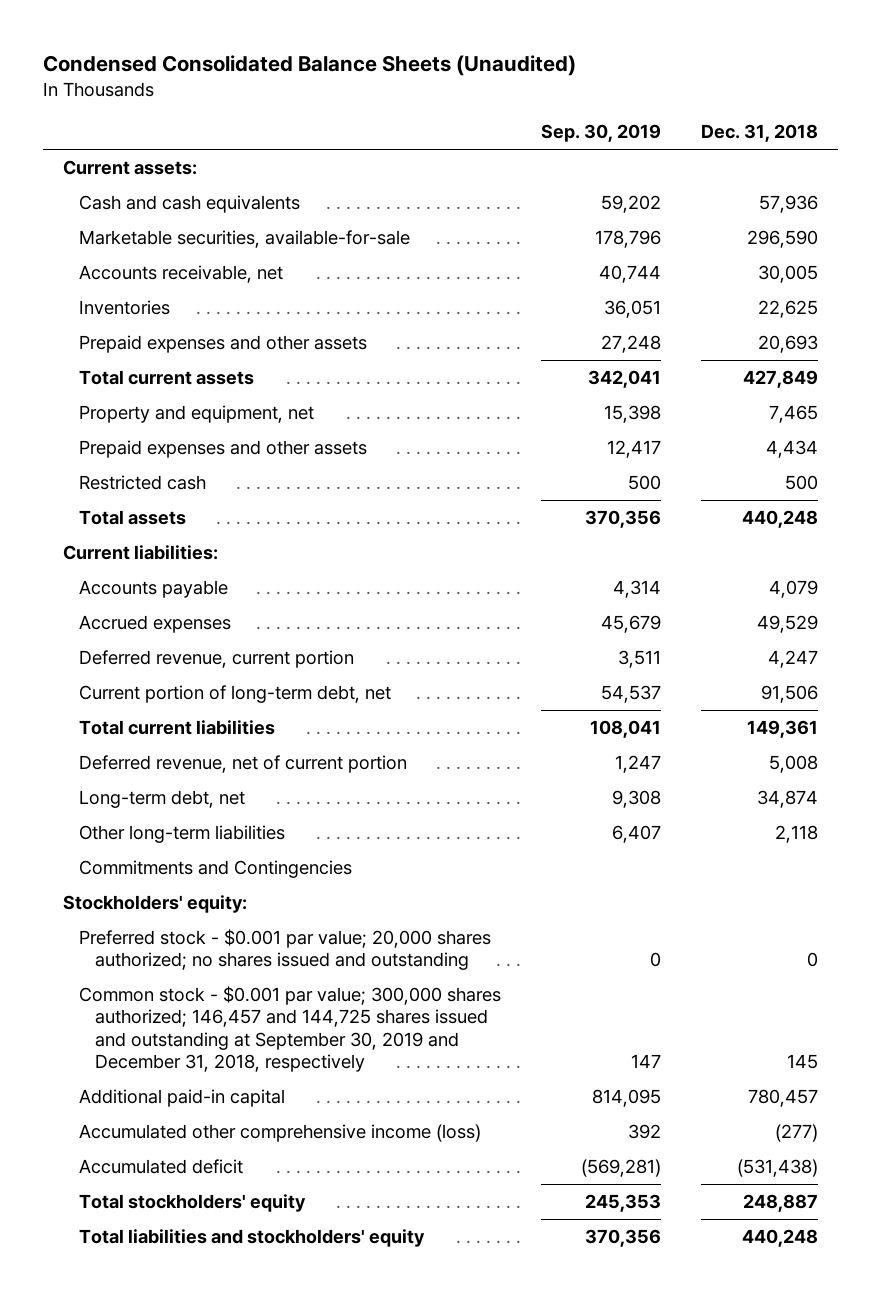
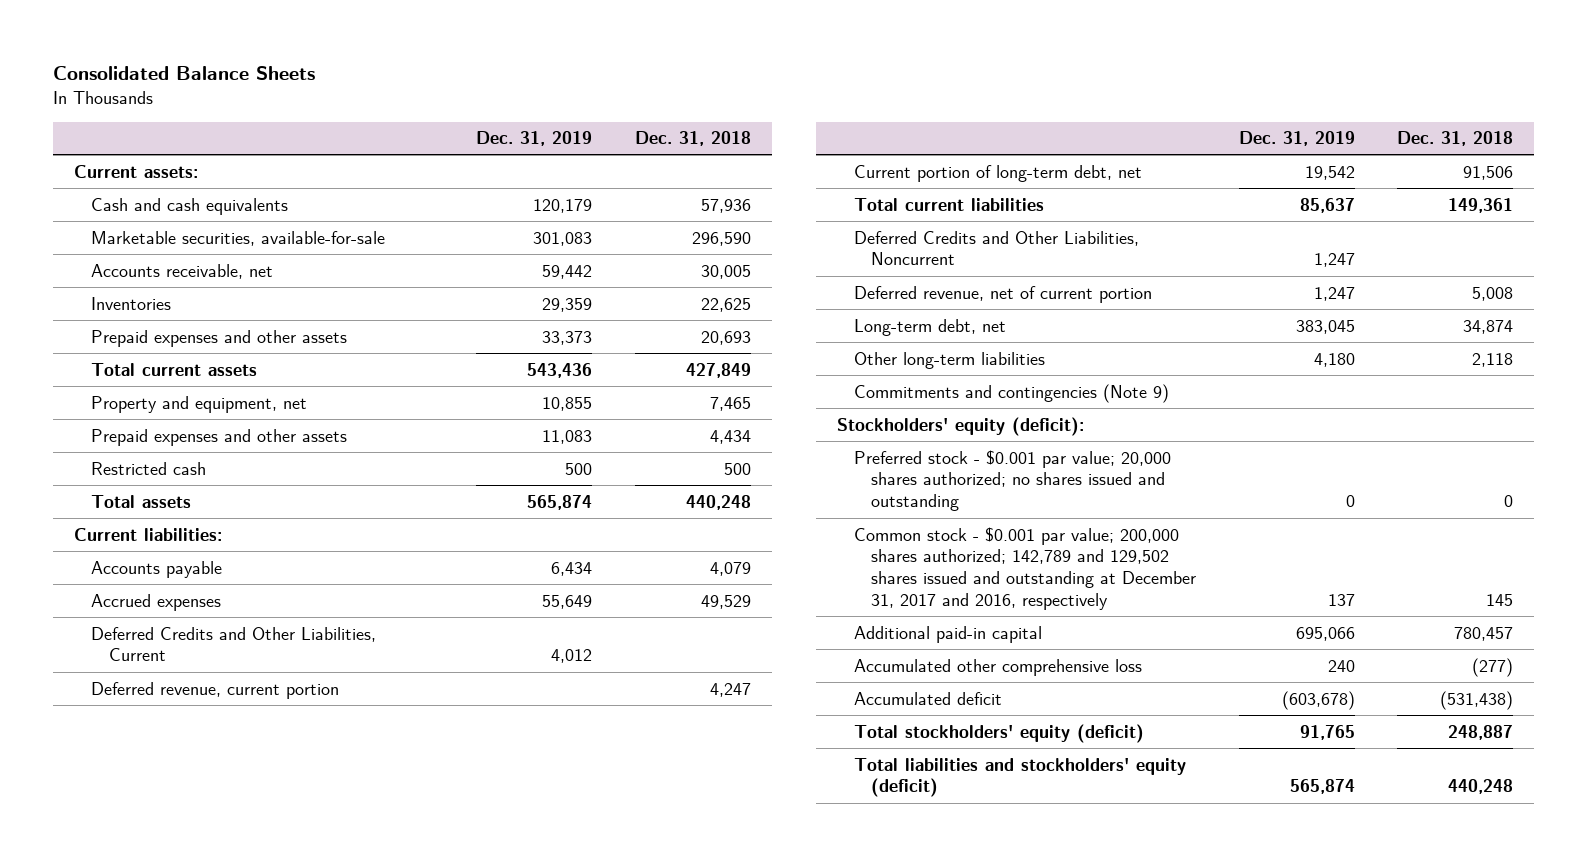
[42,55,576,77] Condensed Consolidated Balance Sheets (Unaudited) -> [53,66,316,81] Consolidated Balance Sheets
[541,124,662,143] Sep. 30, 2019 -> none
none -> [476,131,593,147] Dec. 31, 2019
none -> [91,626,377,662] Deferred Credits and Other Liabilities, Current
none -> [853,230,1139,266] Deferred Credits and Other Liabilities, Noncurrent
[78,859,352,878] Commitments and Contingencies -> [853,383,1169,403] Commitments and contingencies (Note 9)
[62,894,247,913] Stockholders' equity: -> [836,416,1084,436] Stockholders' equity (deficit):
[78,985,501,1072] Common stock - $0.001 par value; 300,000 shares authorized; 146,457 and 144,725 shares issued and outstanding at September 30, 2019 and December 31, 2018, respectively -> [853,526,1197,611] Common stock - $0.001 par value; 200,000 shares authorized; 142,789 and 129,502 shares issued and outstanding at December 31, 2017 and 2016, respectively
[78,1123,481,1142] Accumulated other comprehensive income (loss) -> [853,658,1142,676] Accumulated other comprehensive loss
[78,1193,306,1212] Total stockholders' equity -> [853,723,1144,743] Total stockholders' equity (deficit)
[78,1228,425,1247] Total liabilities and stockholders' equity -> [853,757,1186,798] Total liabilities and stockholders' equity (deficit)

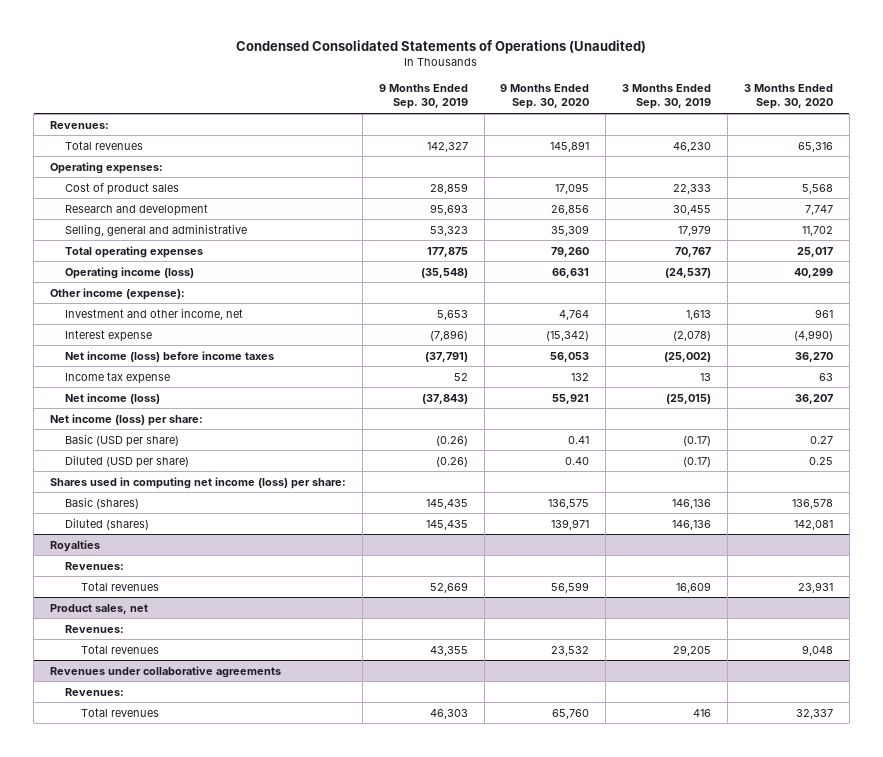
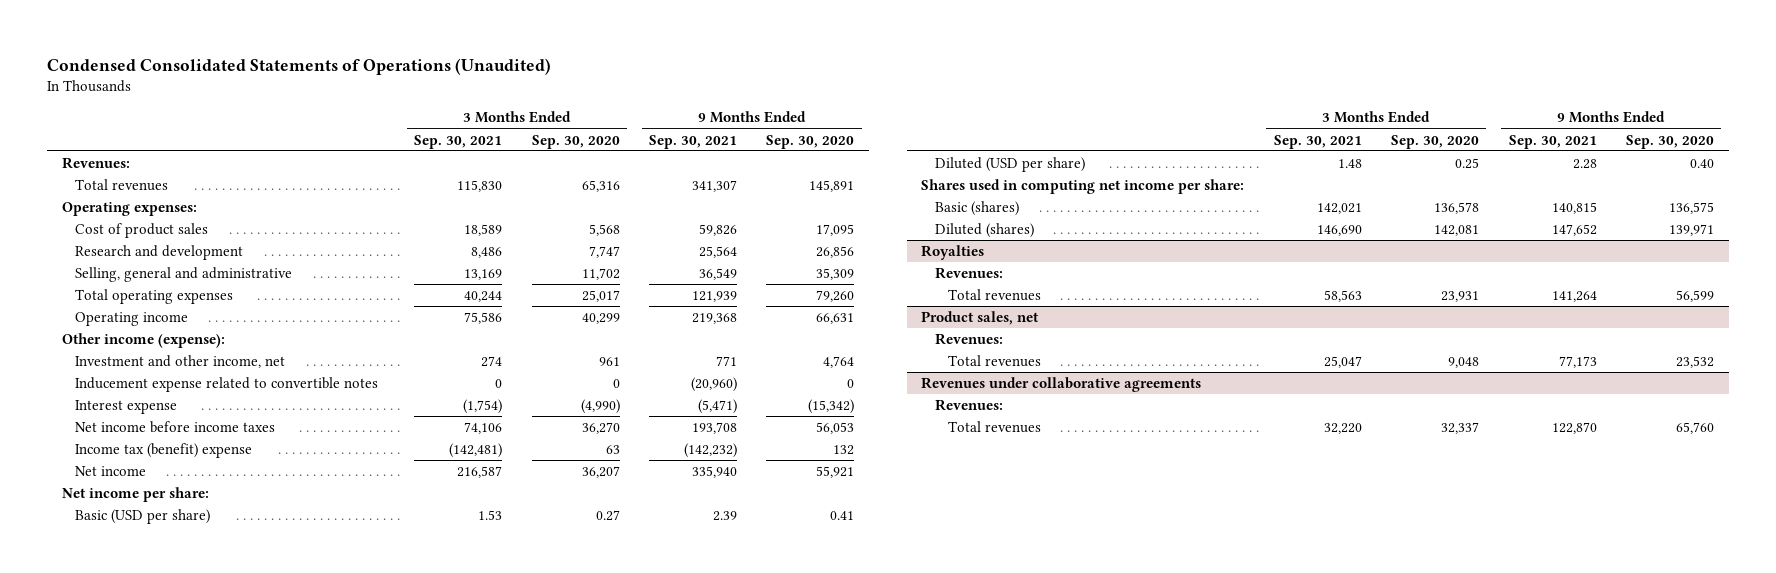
[378,84,468,110] 9 Months Ended Sep. 30, 2019 -> none
[622,84,712,110] 3 Months Ended Sep. 30, 2019 -> none
none -> [414,134,503,149] Sep. 30, 2021
none -> [649,134,738,149] Sep. 30, 2021
[65,266,195,279] Operating income (loss) -> [75,312,189,327] Operating income
none -> [75,377,379,393] Inducement expense related to convertible notes
[65,350,275,362] Net income (loss) before income taxes -> [75,421,276,434] Net income before income taxes
[65,371,171,384] Income tax expense -> [75,443,253,459] Income tax (benefit) expense
[65,392,161,404] Net income (loss) -> [75,466,147,477] Net income
[50,413,204,426] Net income (loss) per share: -> [61,487,209,503] Net income per share:
[50,476,347,489] Shares used in computing net income (loss) per share: -> [921,179,1245,195] Shares used in computing net income per share:

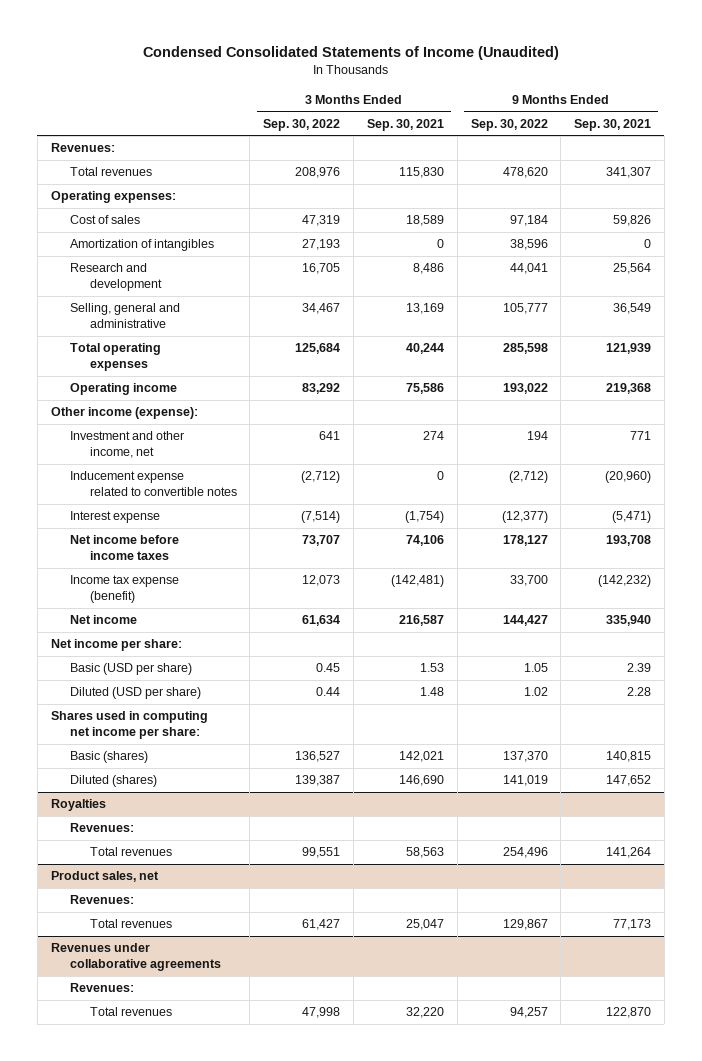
[47,57,552,75] Condensed Consolidated Statements of Operations (Unaudited) -> [142,46,559,61] Condensed Consolidated Statements of Income (Unaudited)
[531,134,620,149] Sep. 30, 2020 -> none
[766,134,855,149] Sep. 30, 2020 -> none
none -> [263,118,341,131] Sep. 30, 2022
none -> [470,118,548,131] Sep. 30, 2022
[75,223,209,239] Cost of product sales -> [70,215,141,225] Cost of sales
none -> [70,239,215,252] Amortization of intangibles
[75,443,253,459] Income tax (benefit) expense -> [70,575,180,604] Income tax expense (benefit)

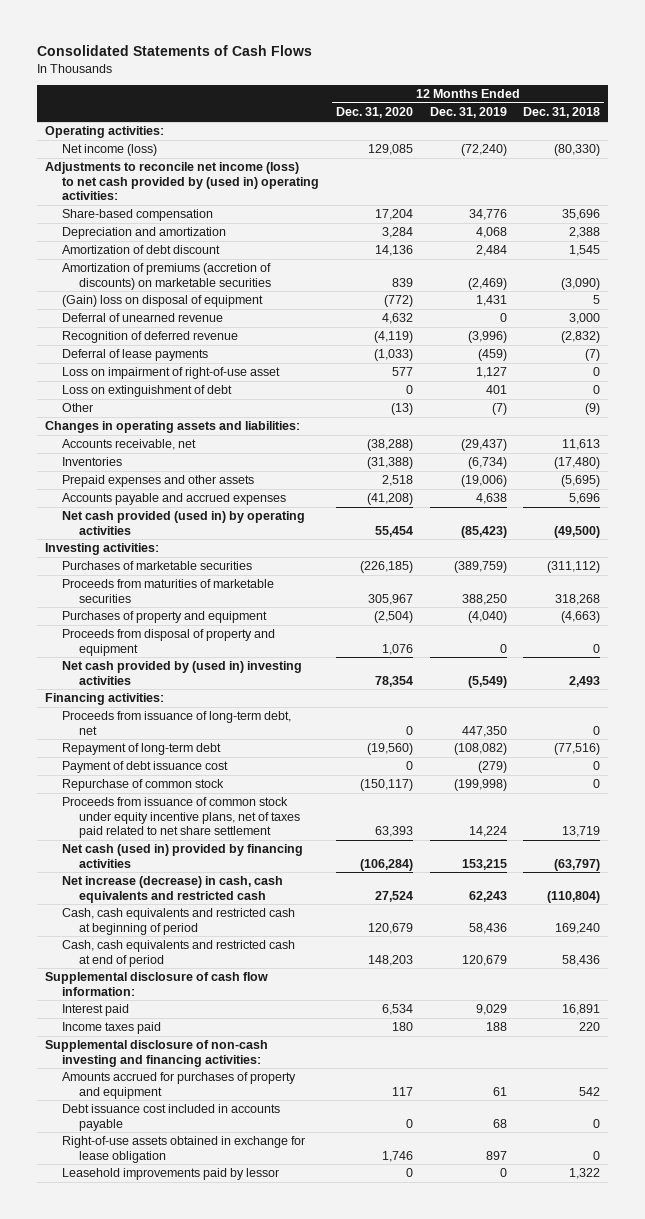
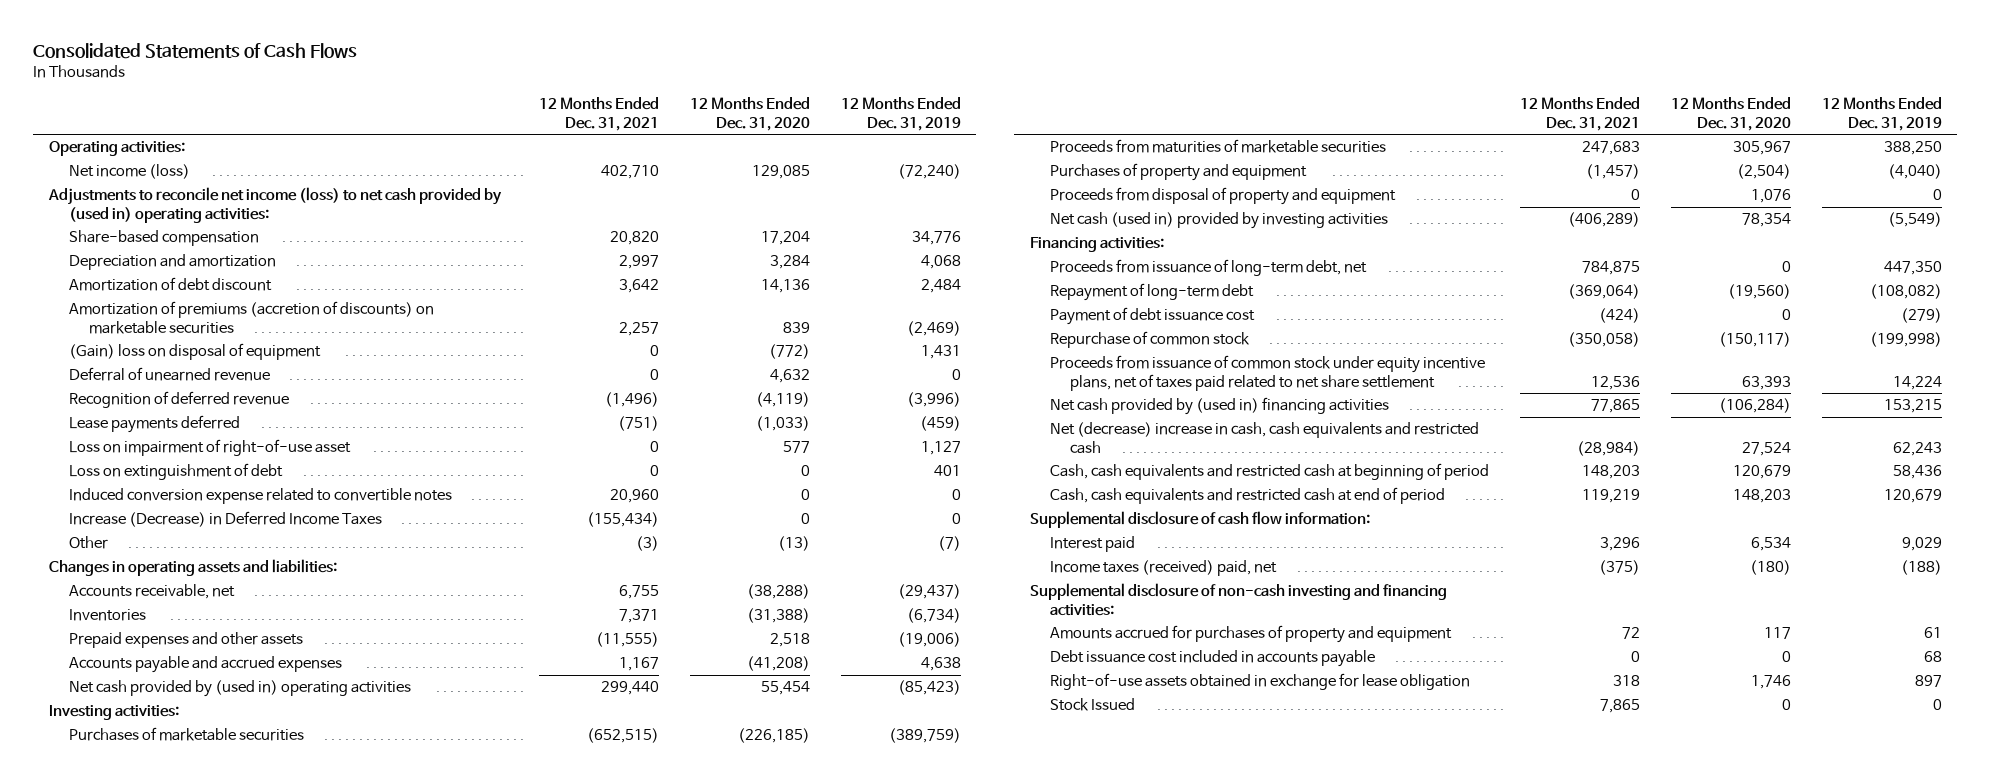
[523,107,601,119] Dec. 31, 2018 -> none
none -> [539,97,660,131] 12 Months Ended Dec. 31, 2021
[62,349,209,362] Deferral of lease payments -> [69,415,241,434] Lease payments deferred
none -> [69,488,453,505] Induced conversion expense related to convertible notes
none -> [69,511,383,528] Increase (Decrease) in Deferred Income Taxes
[62,511,306,535] Net cash provided (used in) by operating activities -> [69,680,412,698] Net cash provided by (used in) operating activities
[62,661,303,685] Net cash provided by (used in) investing activities -> [1049,212,1388,230] Net cash (used in) provided by investing activities
[62,844,304,868] Net cash (used in) provided by financing activities -> [1049,397,1389,416] Net cash provided by (used in) financing activities
[62,876,284,903] Net increase (decrease) in cash, cash equivalents and restricted cash -> [1049,422,1479,454] Net (decrease) increase in cash, cash equivalents and restricted cash
[62,1022,162,1035] Income taxes paid -> [1049,560,1277,577] Income taxes (received) paid, net
[391,1022,413,1032] 180 -> [1749,560,1791,576] (180)
[485,1022,507,1032] 188 -> [1900,560,1942,576] (188)
[62,1168,280,1181] Leasehold improvements paid by lessor -> none
none -> [1049,698,1135,712] Stock Issued

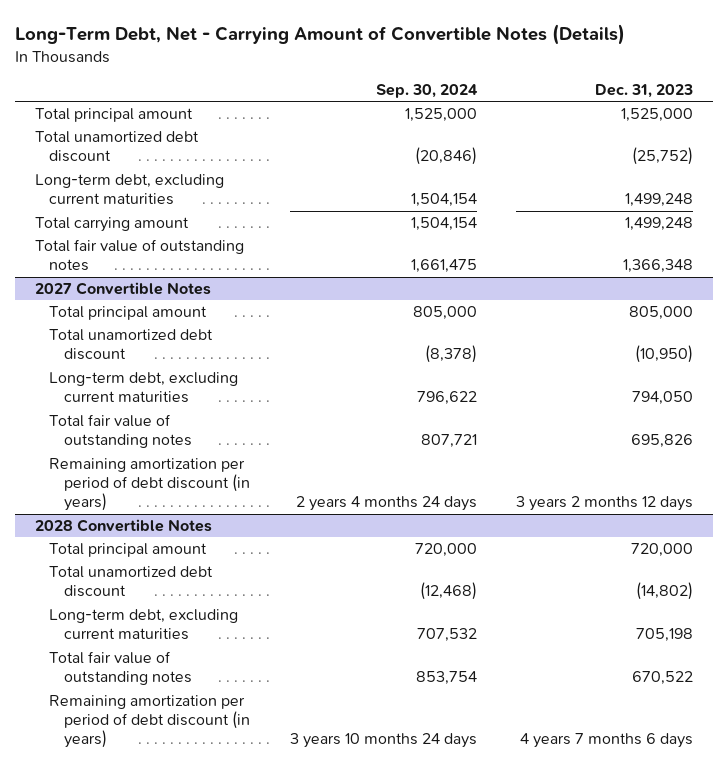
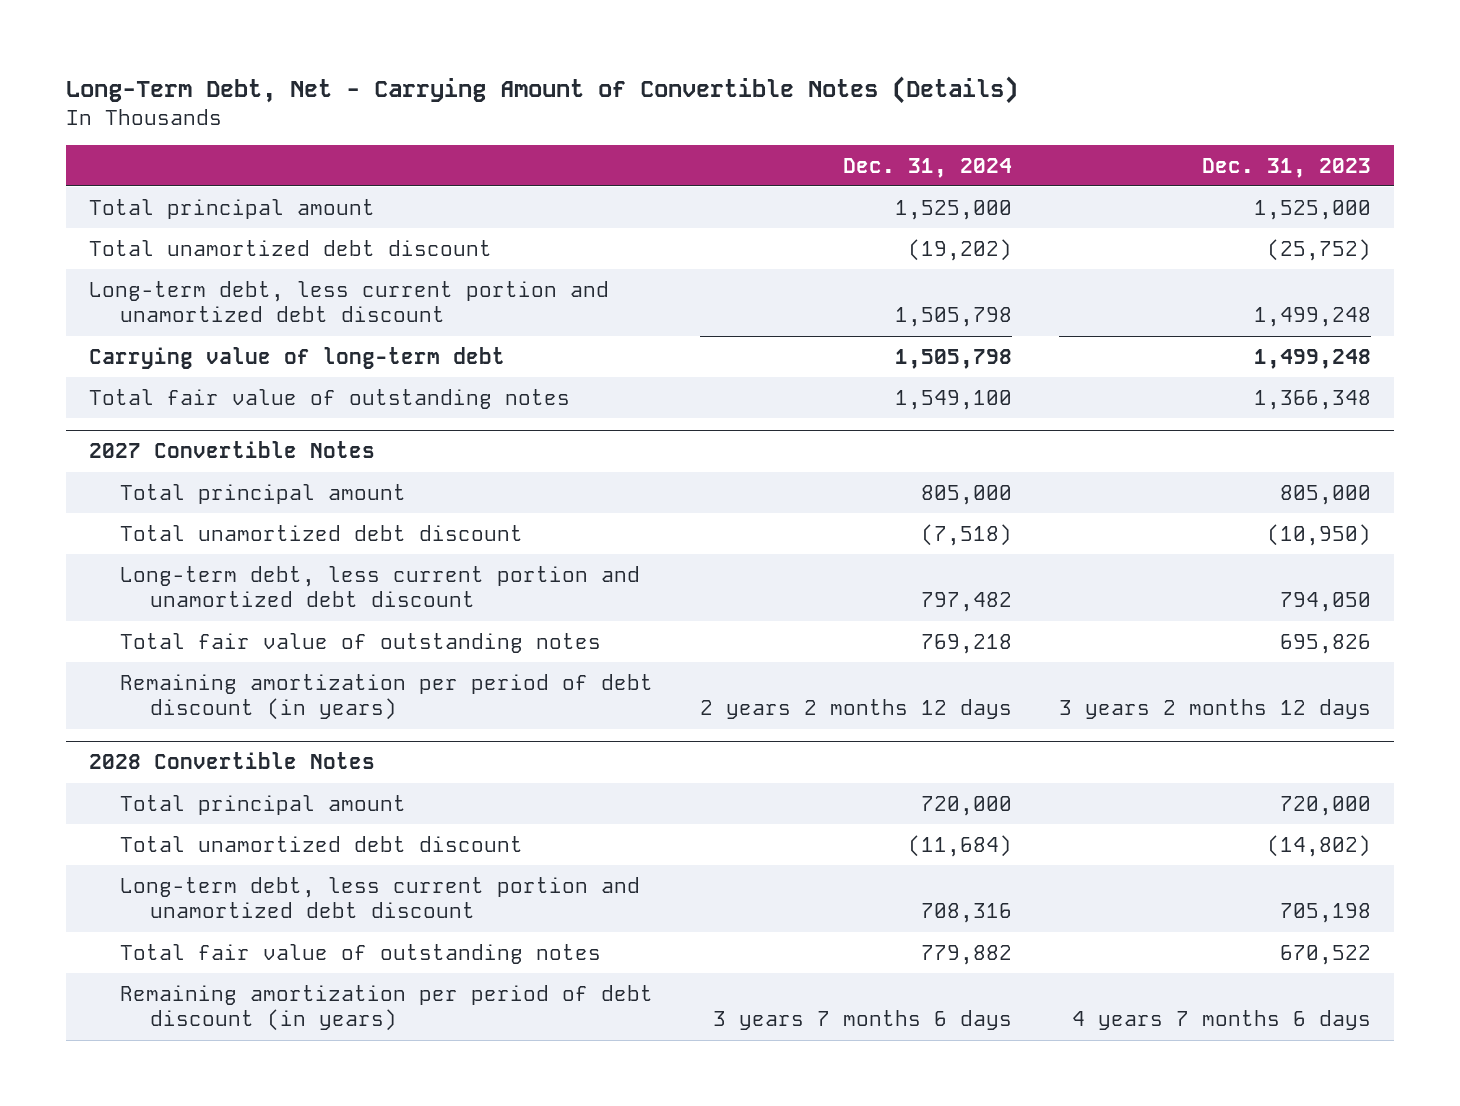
[375,83,478,98] Sep. 30, 2024 -> none
none -> [842,157,1012,178] Dec. 31, 2024
[34,174,224,206] Long-term debt, excluding current maturities -> [89,280,610,323] Long-term debt, less current portion and unamortized debt discount
[34,217,189,233] Total carrying amount -> [89,346,506,369] Carrying value of long-term debt
[49,372,239,404] Long-term debt, excluding current maturities -> [119,565,640,608] Long-term debt, less current portion and unamortized debt discount
[49,609,239,641] Long-term debt, excluding current maturities -> [119,876,640,919] Long-term debt, less current portion and unamortized debt discount

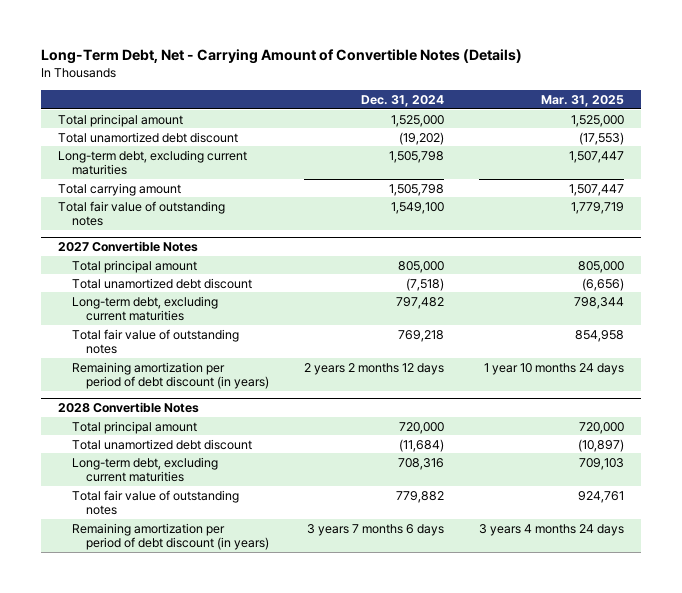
[1201,157,1371,178] Dec. 31, 2023 -> none
none -> [540,94,624,107] Mar. 31, 2025
[89,280,610,323] Long-term debt, less current portion and unamortized debt discount -> [58,149,248,176] Long-term debt, excluding current maturities
[89,346,506,369] Carrying value of long-term debt -> [58,182,182,196] Total carrying amount
[119,565,640,608] Long-term debt, less current portion and unamortized debt discount -> [72,295,219,322] Long-term debt, excluding current maturities
[119,876,640,919] Long-term debt, less current portion and unamortized debt discount -> [72,456,219,483] Long-term debt, excluding current maturities

